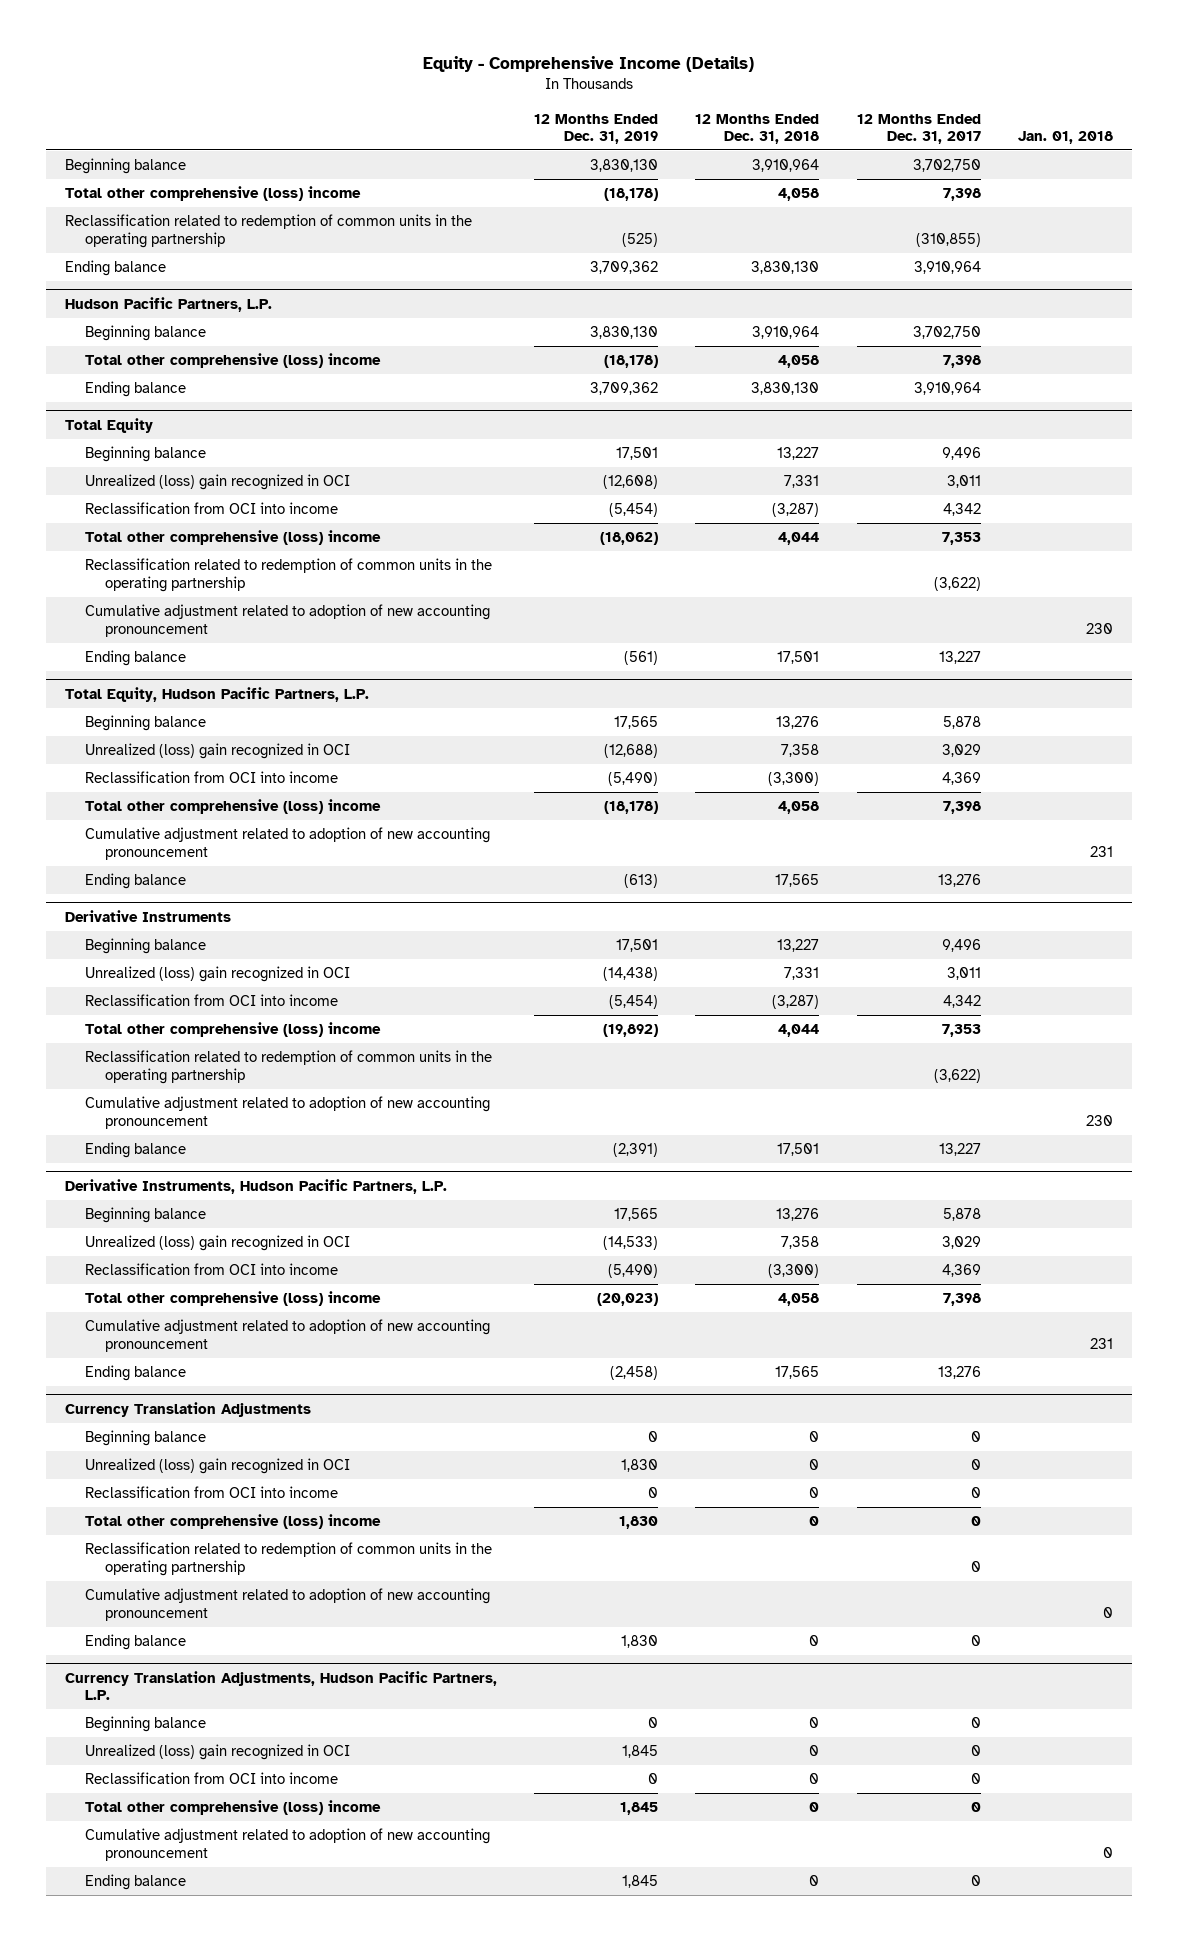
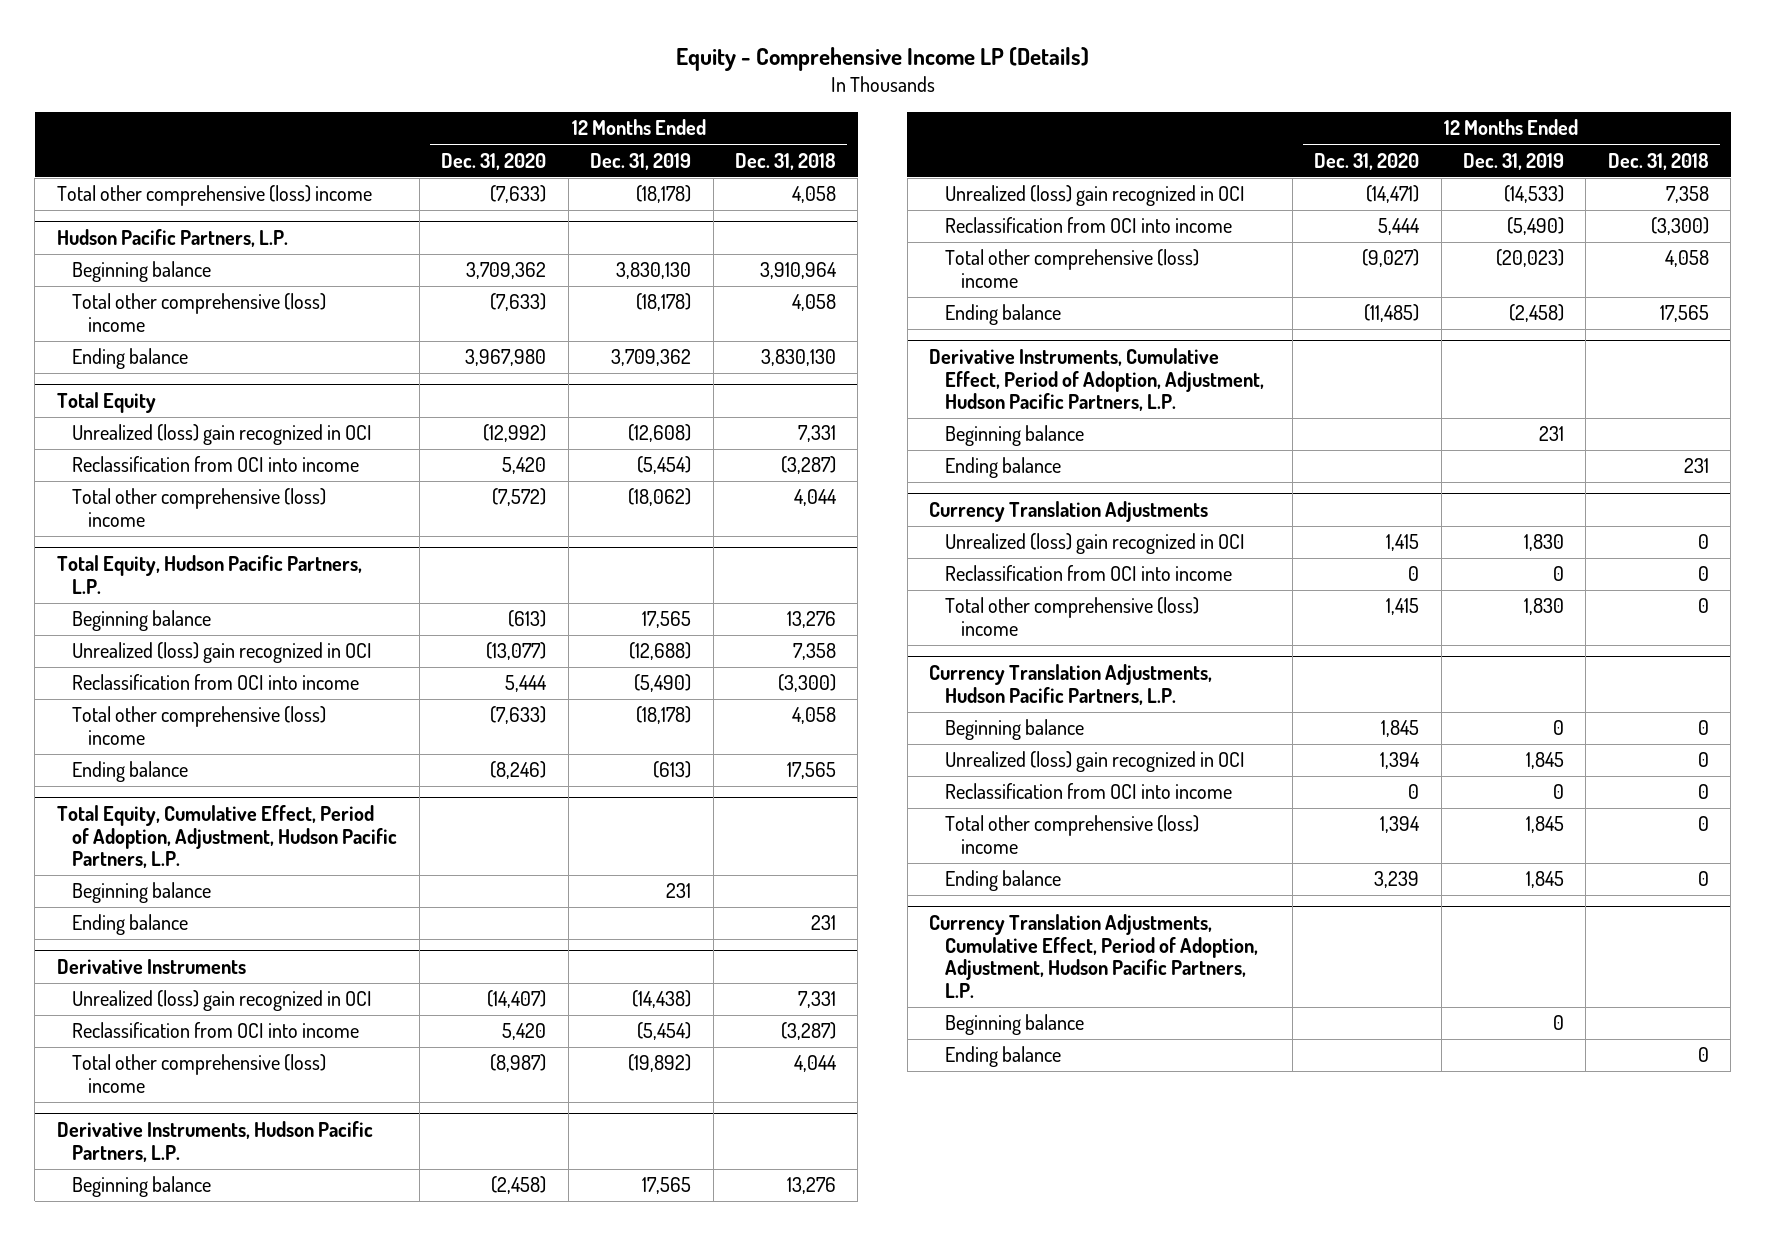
[422,56,754,73] Equity - Comprehensive Income (Details) -> [675,47,1089,72] Equity - Comprehensive Income LP (Details)
[856,113,981,144] 12 Months Ended Dec. 31, 2017 -> none
[1018,130,1114,144] Jan. 01, 2018 -> none
none -> [441,152,547,170] Dec. 31, 2020
[64,158,186,175] Beginning balance -> none
[64,214,472,248] Reclassification related to redemption of common units in the operating partnership -> none
[64,260,166,277] Ending balance -> none
[85,446,207,463] Beginning balance -> none
[85,558,493,592] Reclassification related to redemption of common units in the operating partnership -> none
[85,604,491,637] Cumulative adjustment related to adoption of new accounting pronouncement -> none
[85,650,187,667] Ending balance -> none
[85,827,491,860] Cumulative adjustment related to adoption of new accounting pronouncement -> none
none -> [56,804,398,869] Total Equity, Cumulative Effect, Period of Adoption, Adjustment, Hudson Pacific Partners, L.P.
none -> [72,882,212,904] Beginning balance
none -> [72,914,189,936] Ending balance
[85,938,207,955] Beginning balance -> none
[85,1050,493,1084] Reclassification related to redemption of common units in the operating partnership -> none
[85,1096,491,1129] Cumulative adjustment related to adoption of new accounting pronouncement -> none
[85,1142,187,1159] Ending balance -> none
[85,1319,491,1352] Cumulative adjustment related to adoption of new accounting pronouncement -> none
none -> [929,347,1265,412] Derivative Instruments, Cumulative Effect, Period of Adoption, Adjustment, Hudson Pacific Partners, L.P.
none -> [945,425,1085,447] Beginning balance
none -> [945,457,1062,479] Ending balance
[85,1430,207,1447] Beginning balance -> none
[85,1542,493,1576] Reclassification related to redemption of common units in the operating partnership -> none
[85,1588,491,1621] Cumulative adjustment related to adoption of new accounting pronouncement -> none
[85,1634,187,1651] Ending balance -> none
[85,1828,491,1861] Cumulative adjustment related to adoption of new accounting pronouncement -> none
none -> [929,913,1259,999] Currency Translation Adjustments, Cumulative Effect, Period of Adoption, Adjustment, Hudson Pacific Partners, L.P.
none -> [945,1014,1085,1036] Beginning balance
none -> [945,1046,1062,1068] Ending balance

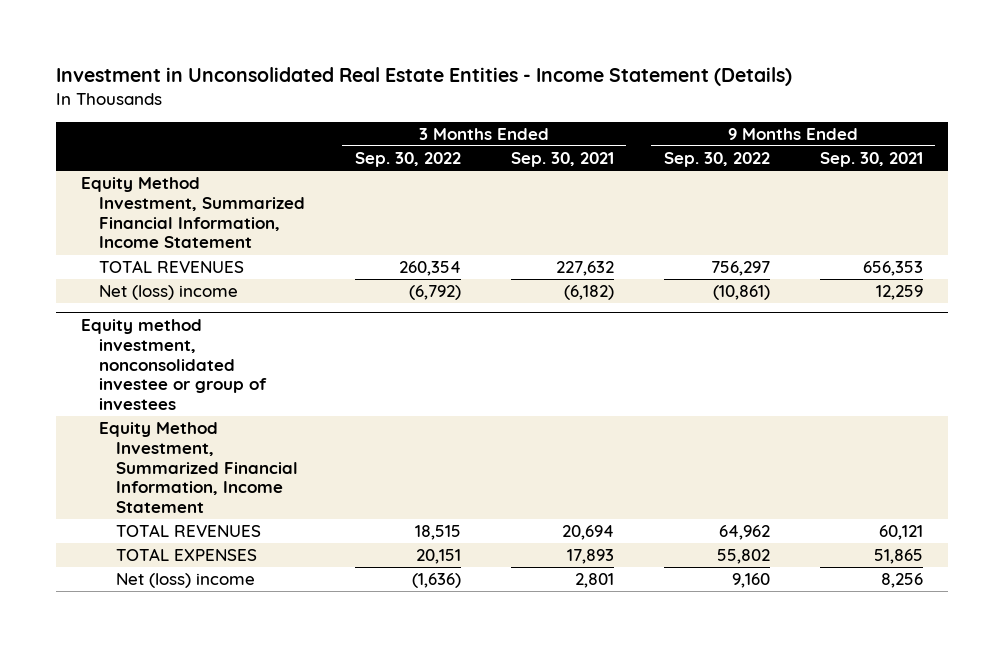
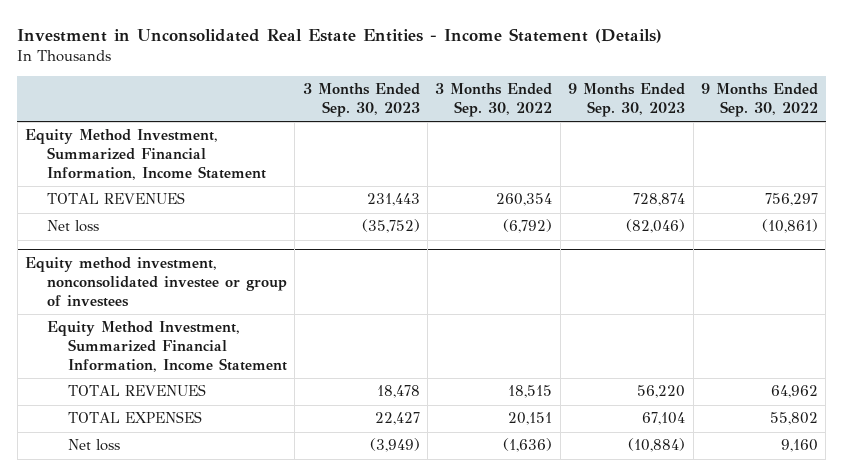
[510,152,614,168] Sep. 30, 2021 -> none
[819,152,923,168] Sep. 30, 2021 -> none
none -> [302,83,420,118] 3 Months Ended Sep. 30, 2023
none -> [568,83,686,118] 9 Months Ended Sep. 30, 2023
[98,285,238,301] Net (loss) income -> [46,220,99,233] Net loss
[116,573,256,589] Net (loss) income -> [67,439,120,452] Net loss

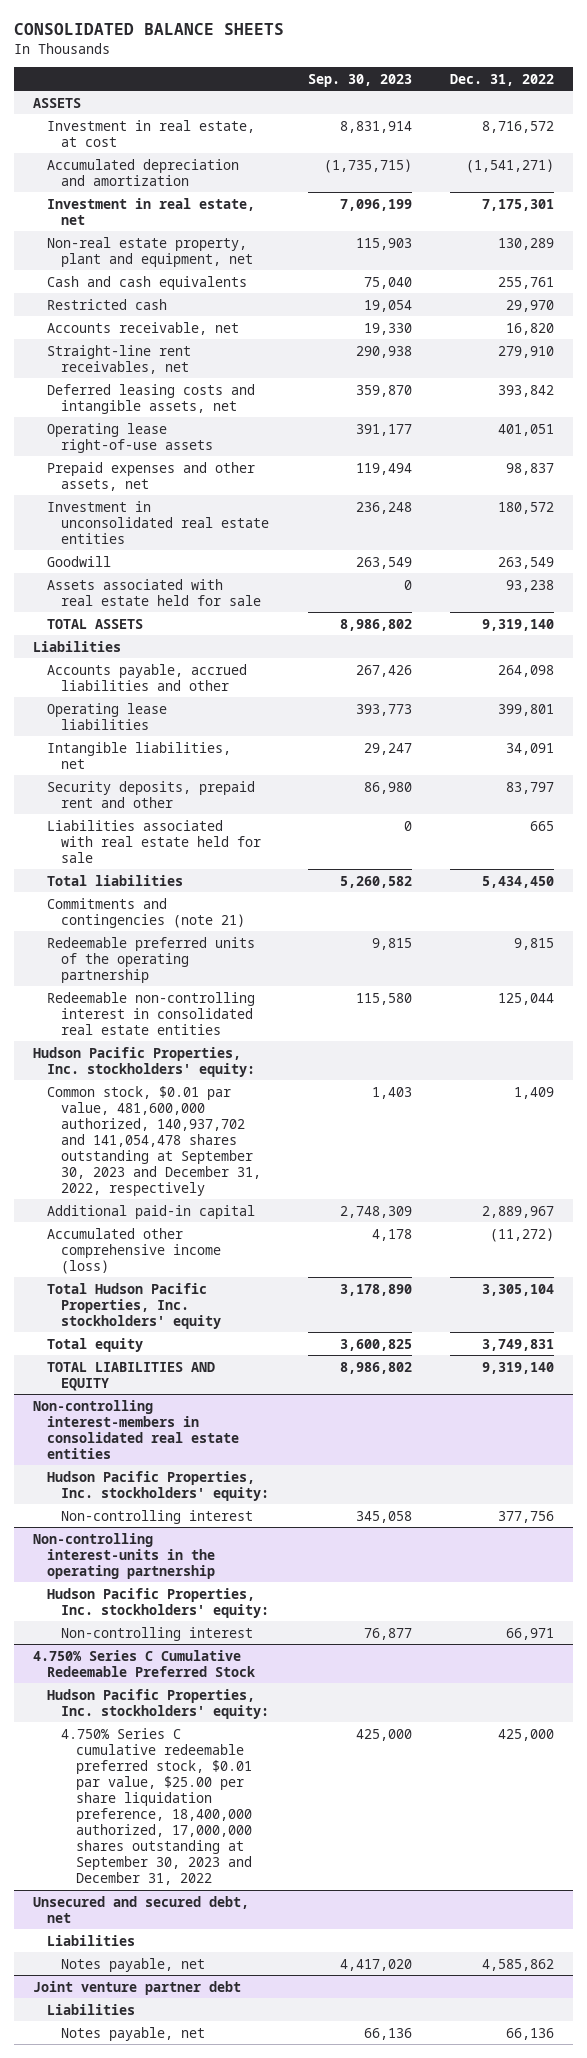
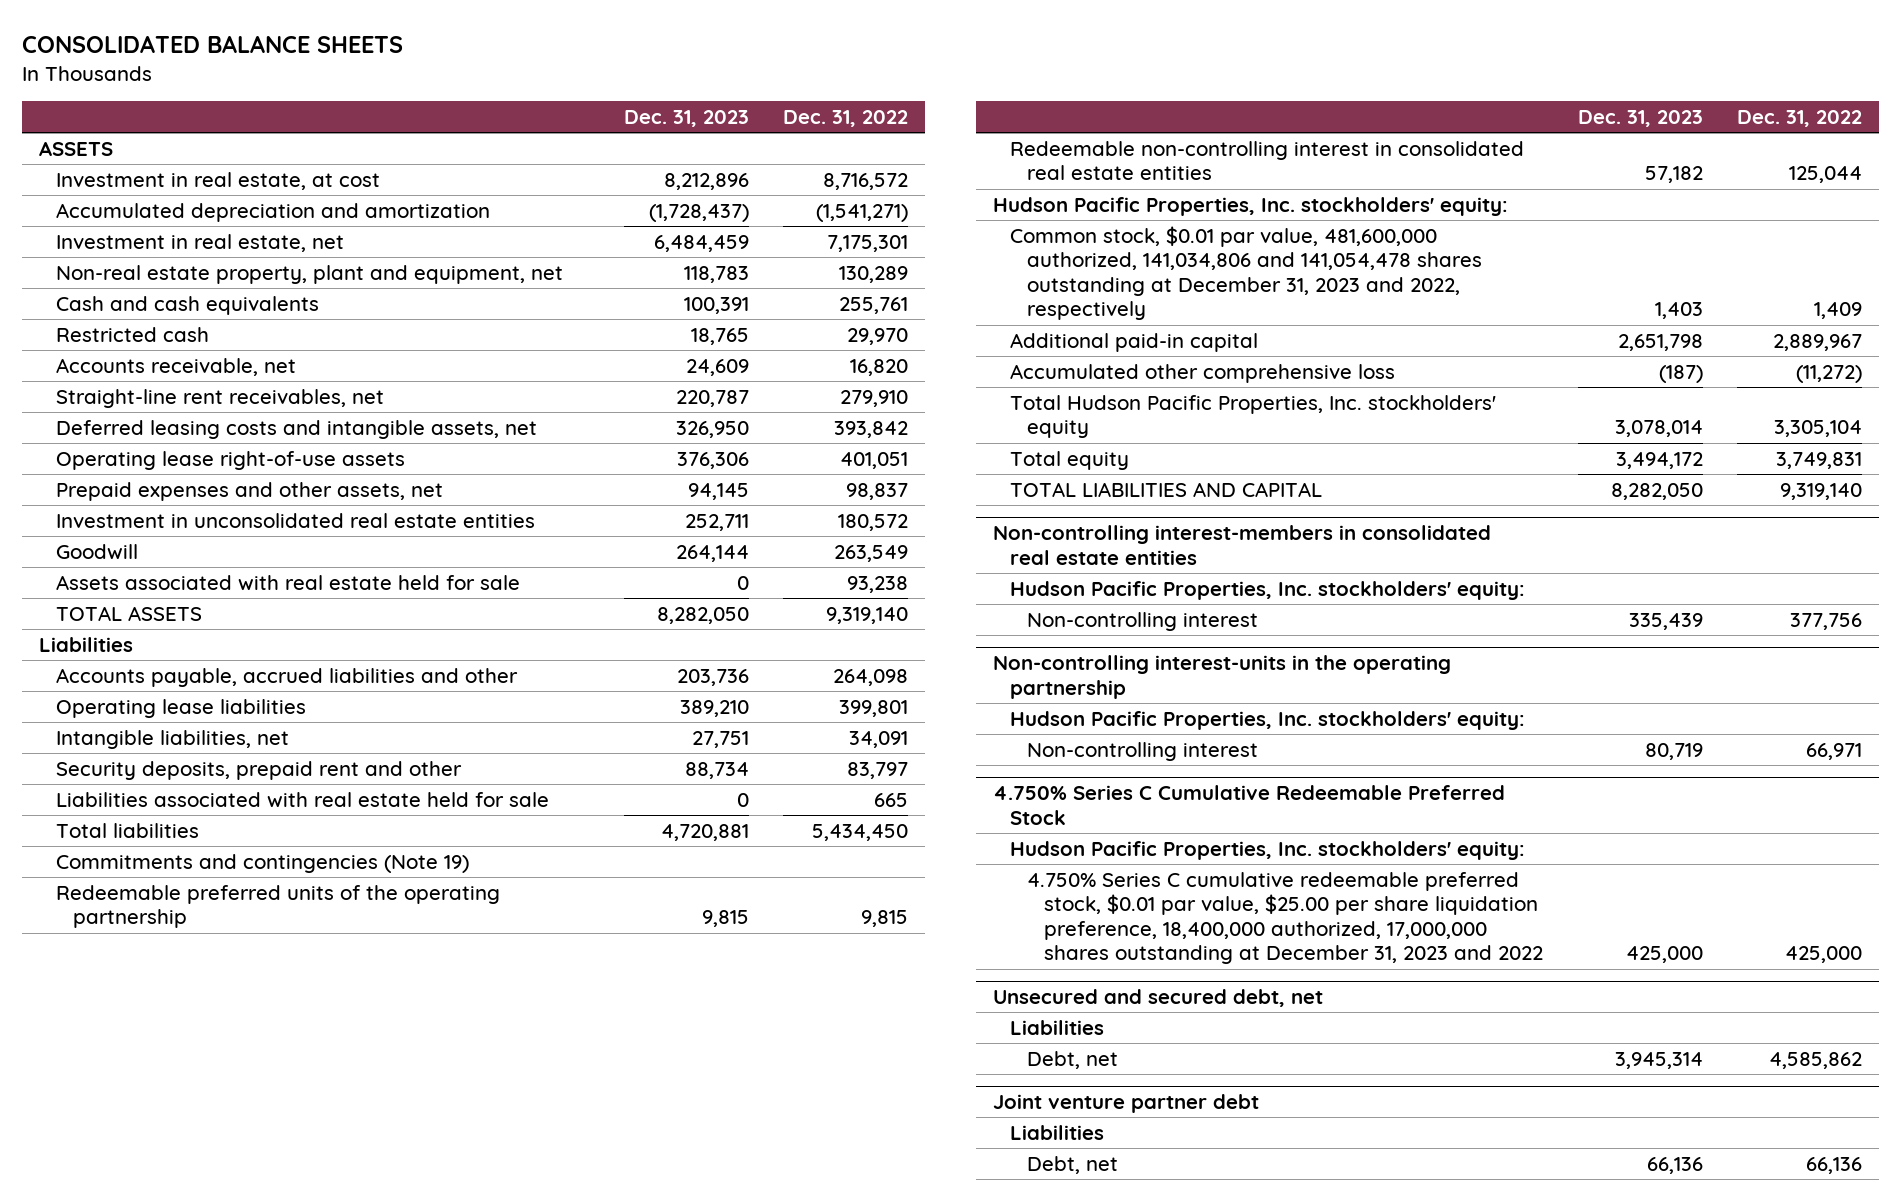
[307,73,412,87] Sep. 30, 2023 -> none
none -> [623,109,749,127] Dec. 31, 2023
[47,897,246,928] Commitments and contingencies (note 21) -> [56,853,470,873] Commitments and contingencies (Note 19)
[47,1085,262,1196] Common stock, $0.01 par value, 481,600,000 authorized, 140,937,702 and 141,054,478 shares outstanding at September 30, 2023 and December 31, 2022, respectively -> [1010,225,1483,321] Common stock, $0.01 par value, 481,600,000 authorized, 141,034,806 and 141,054,478 shares outstanding at December 31, 2023 and 2022, respectively
[47,1227,222,1274] Accumulated other comprehensive income (loss) -> [1010,363,1396,383] Accumulated other comprehensive loss
[47,1361,216,1391] TOTAL LIABILITIES AND EQUITY -> [1010,481,1323,497] TOTAL LIABILITIES AND CAPITAL
[61,1727,252,1885] 4.750% Series C cumulative redeemable preferred stock, $0.01 par value, $25.00 per share liquidation preference, 18,400,000 authorized, 17,000,000 shares outstanding at September 30, 2023 and December 31, 2022 -> [1027,871,1544,965] 4.750% Series C cumulative redeemable preferred stock, $0.01 par value, $25.00 per share liquidation preference, 18,400,000 authorized, 17,000,000 shares outstanding at December 31, 2023 and 2022
[61,1957,206,1972] Notes payable, net -> [1027,1050,1119,1069] Debt, net
[61,2026,206,2041] Notes payable, net -> [1027,1155,1119,1174] Debt, net

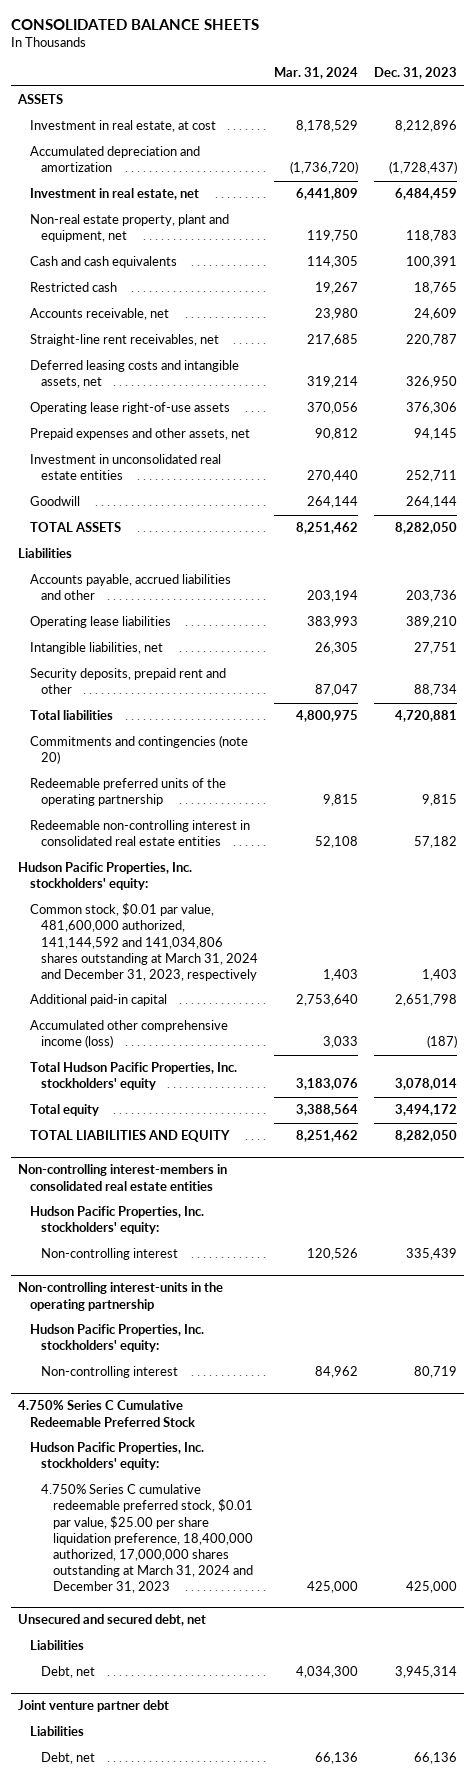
[782,109,908,127] Dec. 31, 2022 -> none
none -> [273,67,358,80] Mar. 31, 2024
[56,574,521,591] Assets associated with real estate held for sale -> none
[56,791,550,808] Liabilities associated with real estate held for sale -> none
[56,853,470,873] Commitments and contingencies (Note 19) -> [29,735,248,765] Commitments and contingencies (note 20)
[1010,225,1483,321] Common stock, $0.01 par value, 481,600,000 authorized, 141,034,806 and 141,054,478 shares outstanding at December 31, 2023 and 2022, respectively -> [29,903,259,981] Common stock, $0.01 par value, 481,600,000 authorized, 141,144,592 and 141,034,806 shares outstanding at March 31, 2024 and December 31, 2023, respectively
[1010,363,1396,383] Accumulated other comprehensive loss -> [29,1020,228,1049] Accumulated other comprehensive income (loss)
[1010,481,1323,497] TOTAL LIABILITIES AND CAPITAL -> [29,1130,230,1143] TOTAL LIABILITIES AND EQUITY
[1027,871,1544,965] 4.750% Series C cumulative redeemable preferred stock, $0.01 par value, $25.00 per share liquidation preference, 18,400,000 authorized, 17,000,000 shares outstanding at December 31, 2023 and 2022 -> [41,1484,253,1594] 4.750% Series C cumulative redeemable preferred stock, $0.01 par value, $25.00 per share liquidation preference, 18,400,000 authorized, 17,000,000 shares outstanding at March 31, 2024 and December 31, 2023

